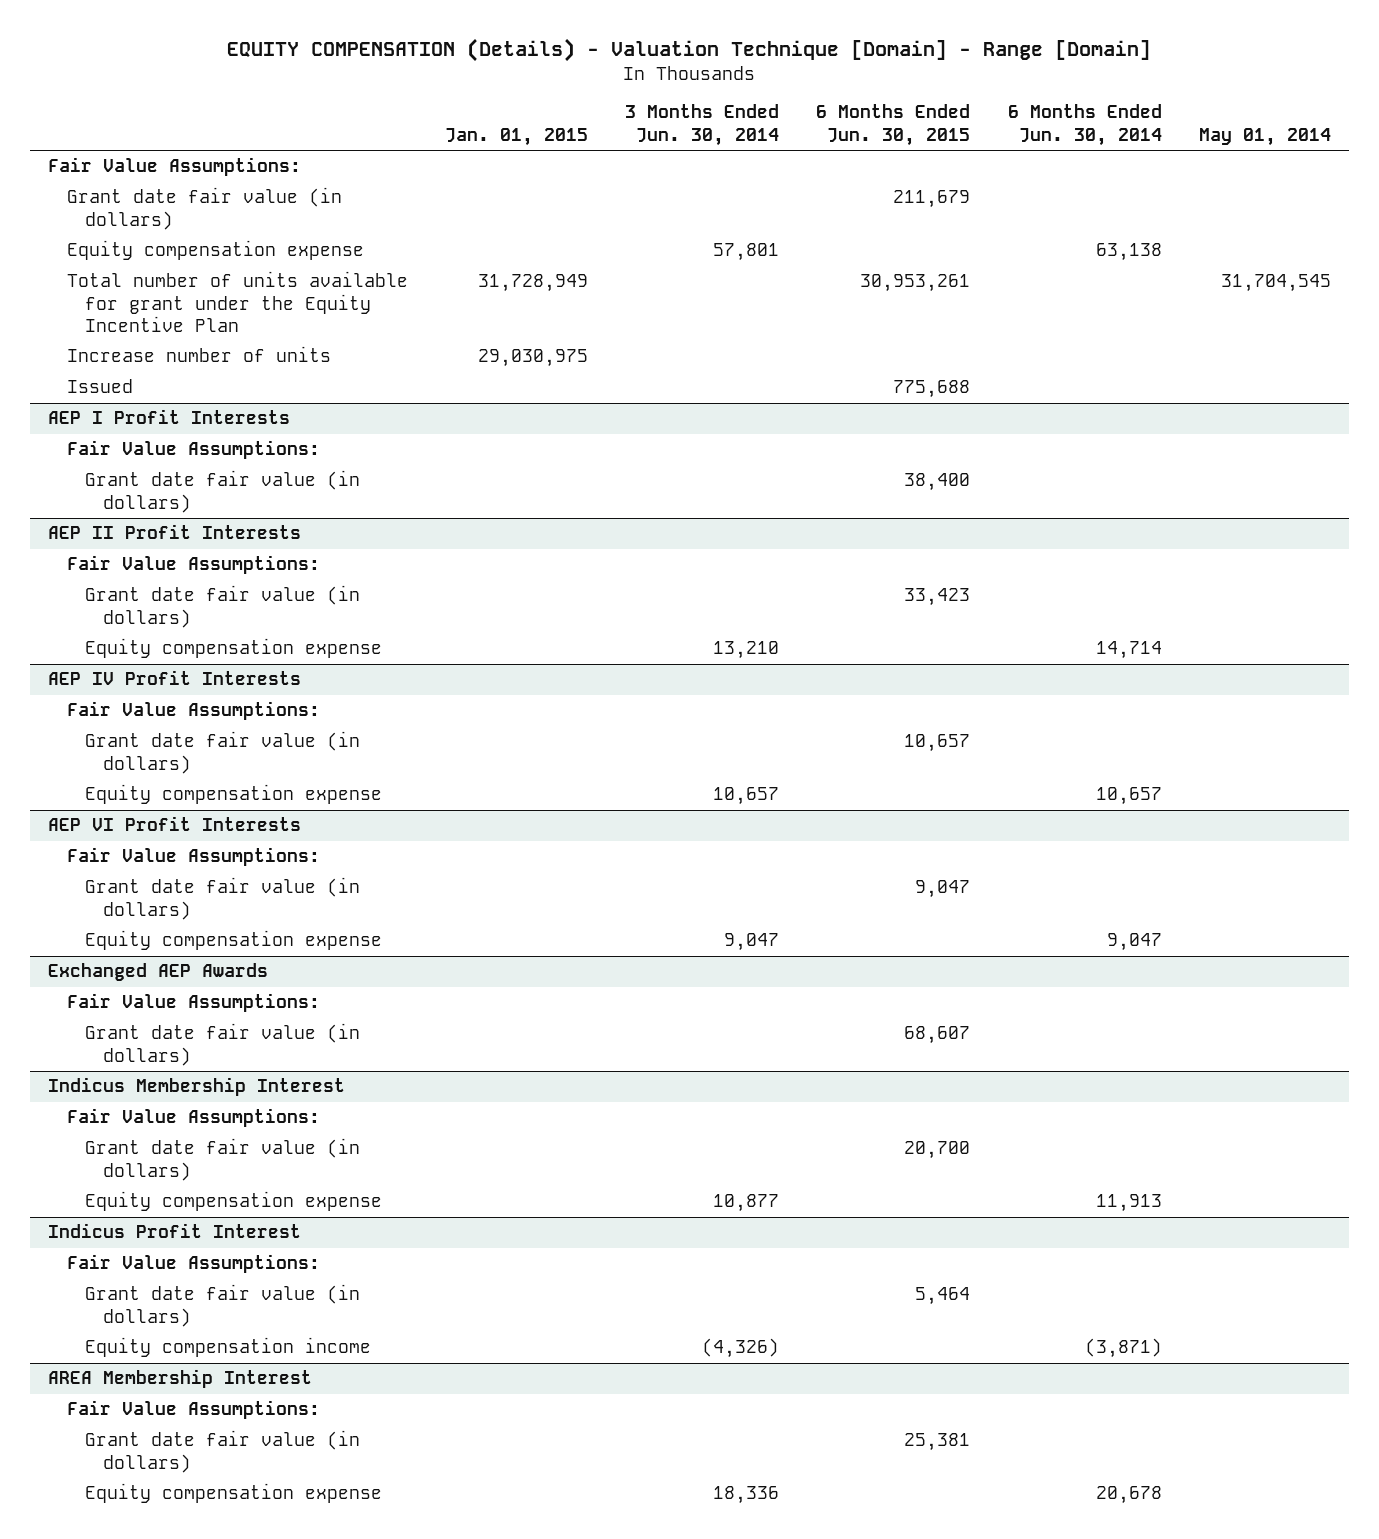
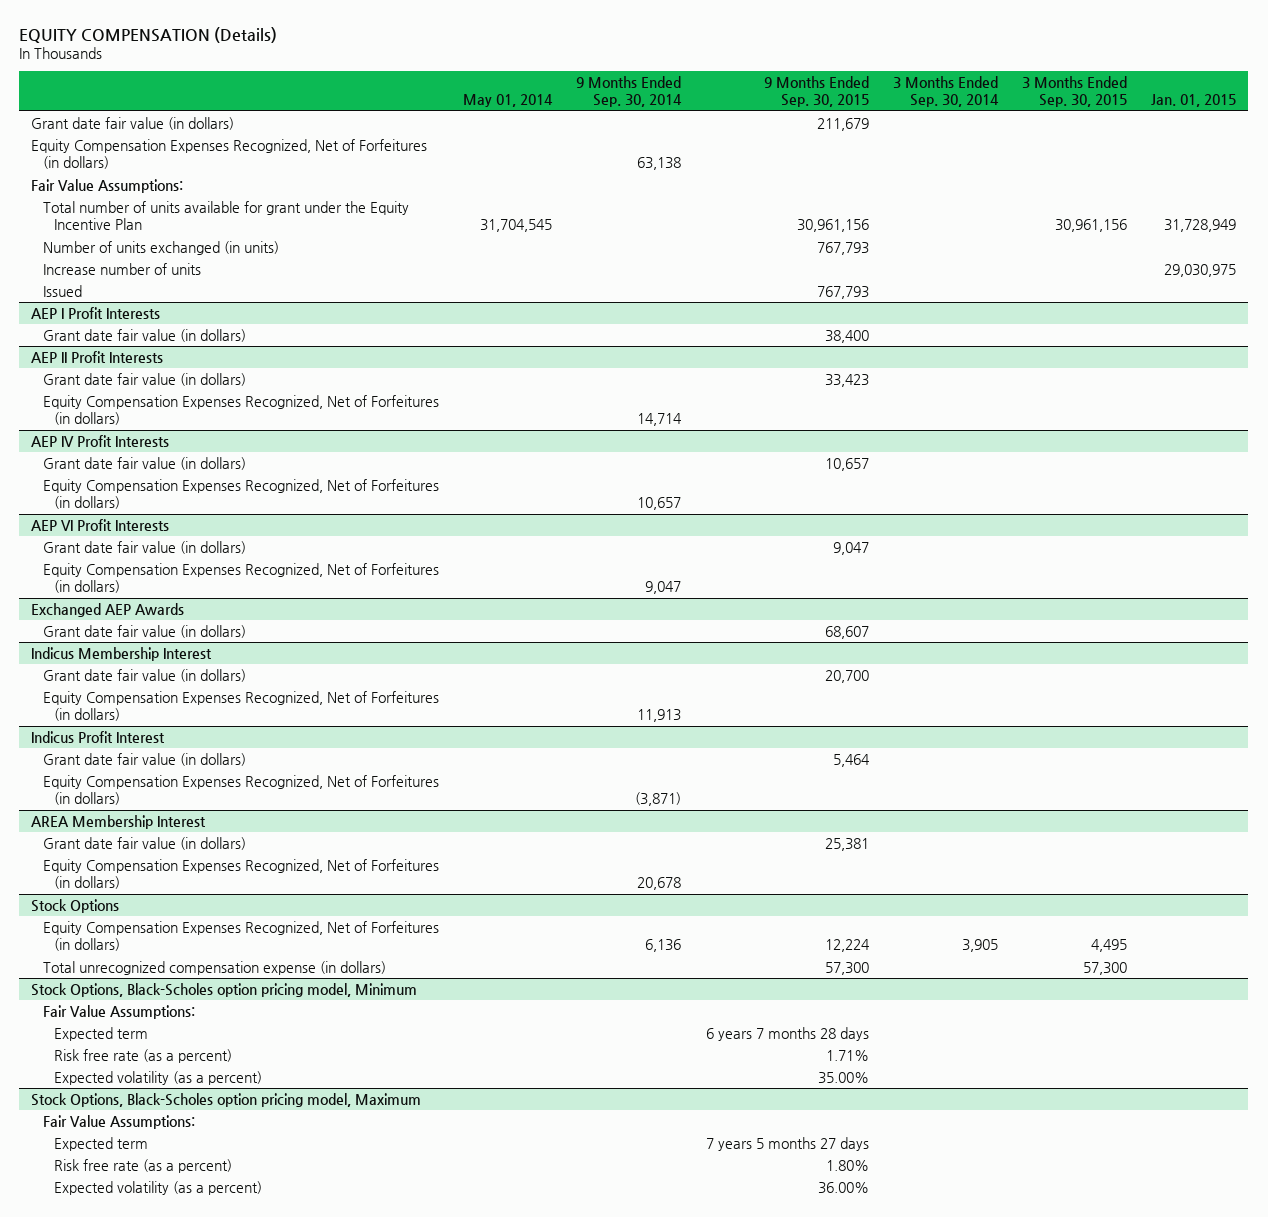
[227,38,1152,63] EQUITY COMPENSATION (Details) - Valuation Technique [Domain] - Range [Domain] -> [19,26,278,43] EQUITY COMPENSATION (Details)
[625,104,780,146] 3 Months Ended Jun. 30, 2014 -> none
[816,104,971,146] 6 Months Ended Jun. 30, 2015 -> none
[1007,104,1162,146] 6 Months Ended Jun. 30, 2014 -> none
none -> [576,75,683,108] 9 Months Ended Sep. 30, 2014
none -> [763,75,869,108] 9 Months Ended Sep. 30, 2015
none -> [892,75,999,108] 3 Months Ended Sep. 30, 2014
none -> [1022,75,1128,108] 3 Months Ended Sep. 30, 2015
[66,240,364,261] Equity compensation expense -> [31,138,428,170] Equity Compensation Expenses Recognized, Net of Forfeitures (in dollars)
[48,157,302,177] Fair Value Assumptions: -> [31,178,184,193] Fair Value Assumptions:
none -> [42,240,279,255] Number of units exchanged (in units)
[66,440,320,460] Fair Value Assumptions: -> none
[66,555,320,575] Fair Value Assumptions: -> none
[85,638,383,659] Equity compensation expense -> [42,394,439,426] Equity Compensation Expenses Recognized, Net of Forfeitures (in dollars)
[66,701,320,721] Fair Value Assumptions: -> none
[85,784,383,805] Equity compensation expense -> [42,478,439,510] Equity Compensation Expenses Recognized, Net of Forfeitures (in dollars)
[66,847,320,867] Fair Value Assumptions: -> none
[85,930,383,951] Equity compensation expense -> [42,562,439,594] Equity Compensation Expenses Recognized, Net of Forfeitures (in dollars)
[66,993,320,1013] Fair Value Assumptions: -> none
[66,1108,320,1128] Fair Value Assumptions: -> none
[85,1191,383,1212] Equity compensation expense -> [42,690,439,722] Equity Compensation Expenses Recognized, Net of Forfeitures (in dollars)
[66,1254,320,1274] Fair Value Assumptions: -> none
[85,1337,372,1358] Equity compensation income -> none
none -> [42,774,439,806] Equity Compensation Expenses Recognized, Net of Forfeitures (in dollars)
[66,1400,320,1420] Fair Value Assumptions: -> none
[85,1483,383,1504] Equity compensation expense -> [42,858,439,890] Equity Compensation Expenses Recognized, Net of Forfeitures (in dollars)
none -> [31,898,120,913] Stock Options
none -> [42,920,439,952] Equity Compensation Expenses Recognized, Net of Forfeitures (in dollars)
none -> [42,960,386,975] Total unrecognized compensation expense (in dollars)
none -> [31,982,418,997] Stock Options, Black-Scholes option pricing model, Minimum
none -> [42,1004,195,1019] Fair Value Assumptions:
none -> [54,1026,149,1041] Expected term
none -> [54,1048,233,1063] Risk free rate (as a percent)
none -> [54,1070,263,1085] Expected volatility (as a percent)
none -> [31,1092,422,1107] Stock Options, Black-Scholes option pricing model, Maximum
none -> [42,1114,195,1129] Fair Value Assumptions:
none -> [54,1136,149,1151] Expected term
none -> [54,1158,233,1173] Risk free rate (as a percent)
none -> [54,1180,263,1195] Expected volatility (as a percent)

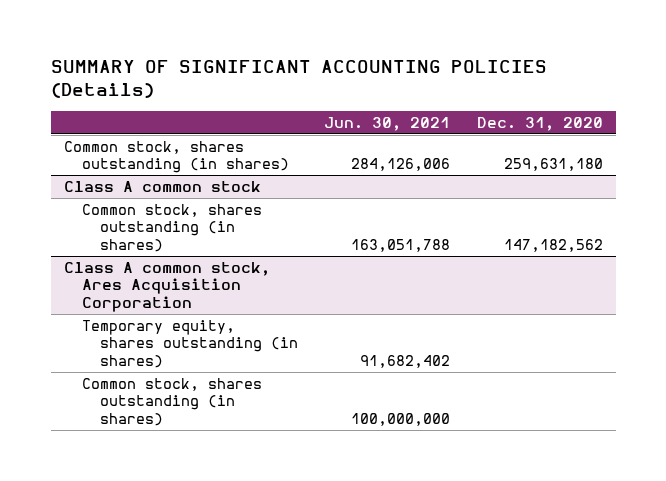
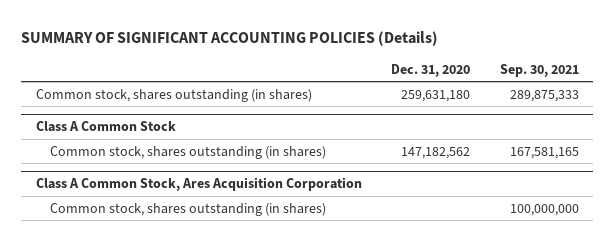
[324,117,451,132] Jun. 30, 2021 -> none
none -> [499,63,579,77] Sep. 30, 2021
[63,181,261,193] Class A common stock -> [35,121,176,133] Class A Common Stock
[81,320,299,368] Temporary equity, shares outstanding (in shares) -> none
[63,262,270,312] Class A common stock, Ares Acquisition Corporation -> [35,177,362,192] Class A Common Stock, Ares Acquisition Corporation

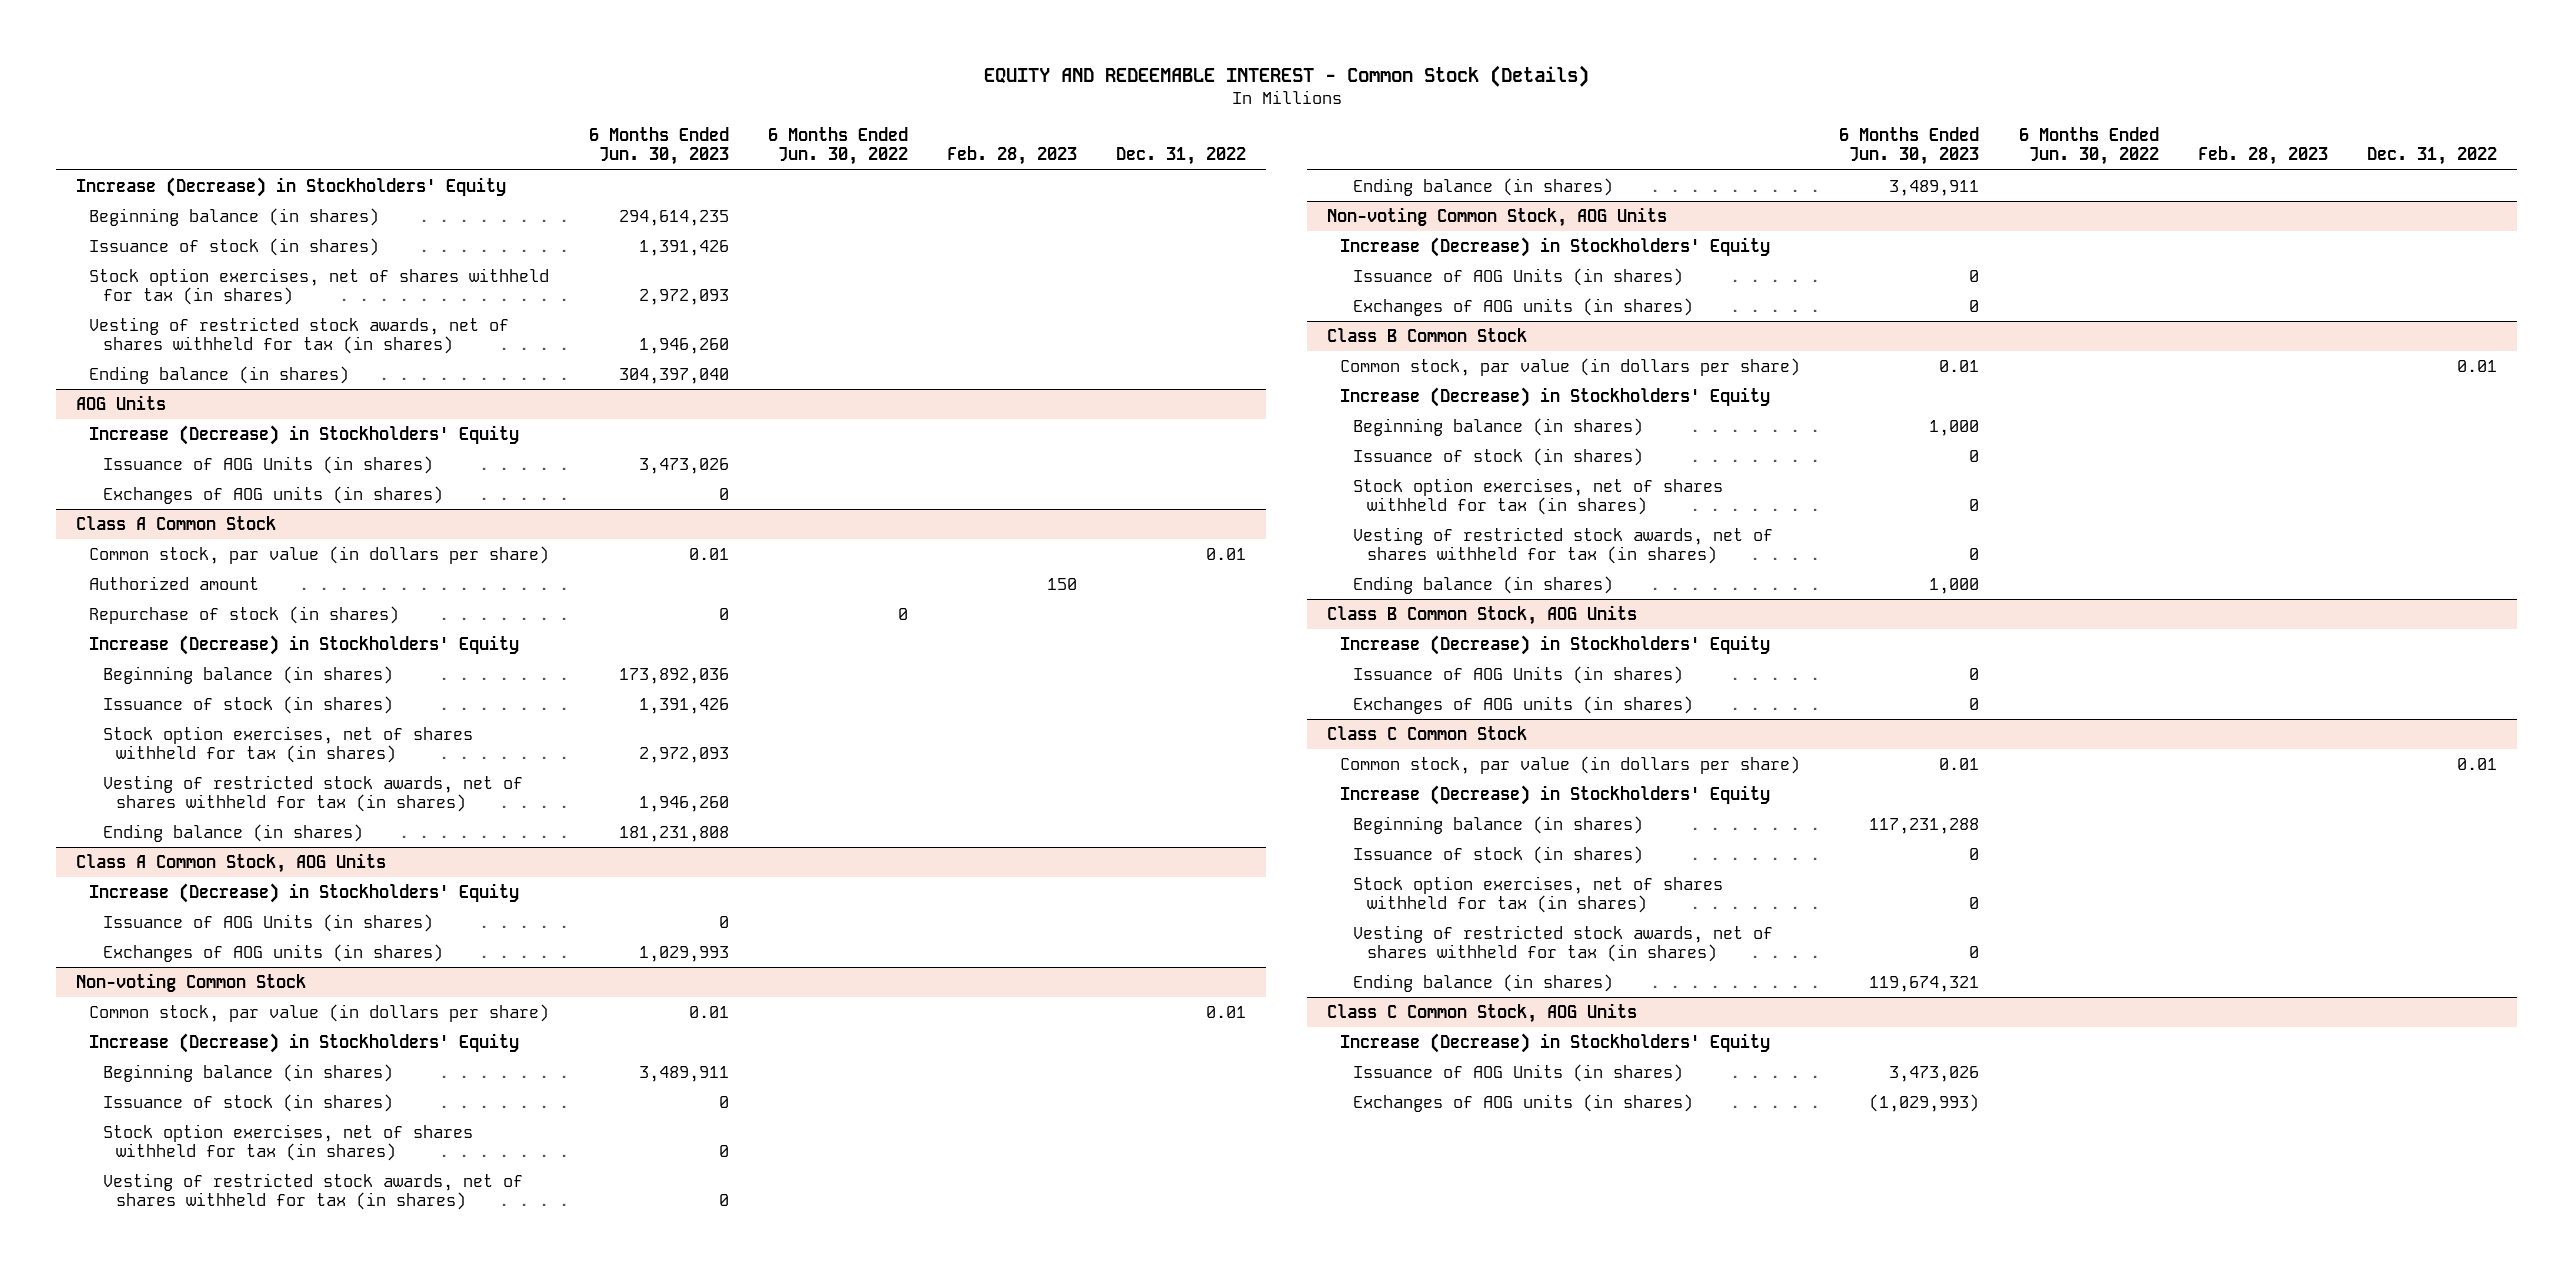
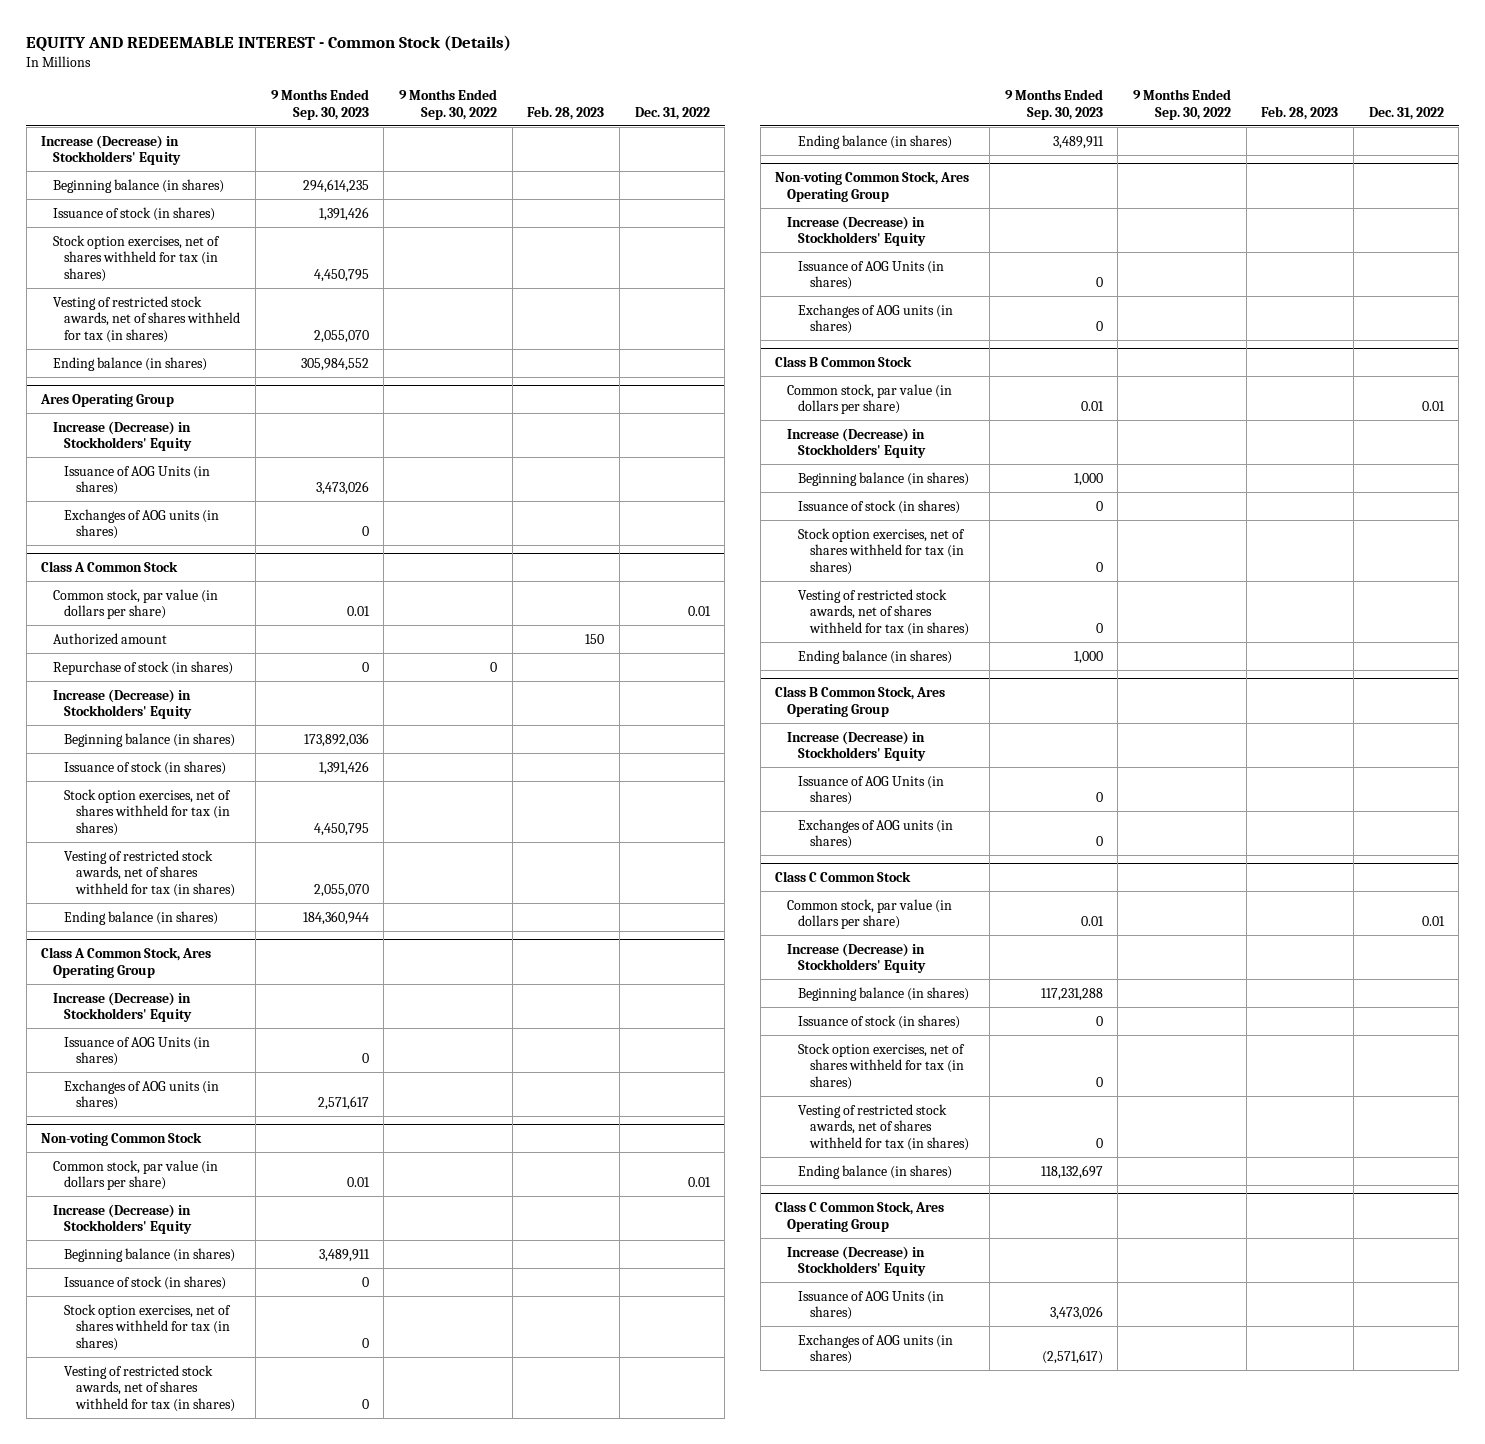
[588,127,729,166] 6 Months Ended Jun. 30, 2023 -> none
[767,127,908,166] 6 Months Ended Jun. 30, 2022 -> none
none -> [270,89,369,120] 9 Months Ended Sep. 30, 2023
none -> [399,89,498,120] 9 Months Ended Sep. 30, 2022
[75,394,166,410] AOG Units -> [40,393,175,407] Ares Operating Group
[75,852,386,873] Class A Common Stock, AOG Units -> none
[89,882,520,903] Increase (Decrease) in Stockholders' Equity -> none
[102,913,433,932] Issuance of AOG Units (in shares) -> none
[102,943,443,962] Exchanges of AOG units (in shares) -> none
none -> [41,946,212,978] Class A Common Stock, Ares Operating Group
none -> [52,991,193,1023] Increase (Decrease) in Stockholders' Equity
none -> [64,1036,211,1067] Issuance of AOG Units (in shares)
none -> [64,1079,220,1111] Exchanges of AOG units (in shares)
[1326,206,1667,227] Non-voting Common Stock, AOG Units -> none
[1339,236,1770,257] Increase (Decrease) in Stockholders' Equity -> none
[1353,267,1684,286] Issuance of AOG Units (in shares) -> none
[1353,297,1694,316] Exchanges of AOG units (in shares) -> none
none -> [775,170,970,202] Non-voting Common Stock, Ares Operating Group
none -> [786,215,927,247] Increase (Decrease) in Stockholders' Equity
none -> [798,260,945,291] Issuance of AOG Units (in shares)
none -> [798,303,954,335] Exchanges of AOG units (in shares)
[1326,604,1637,625] Class B Common Stock, AOG Units -> none
[1339,634,1770,655] Increase (Decrease) in Stockholders' Equity -> none
[1353,665,1684,684] Issuance of AOG Units (in shares) -> none
[1353,695,1694,714] Exchanges of AOG units (in shares) -> none
none -> [775,685,946,717] Class B Common Stock, Ares Operating Group
none -> [786,730,927,762] Increase (Decrease) in Stockholders' Equity
none -> [798,775,945,806] Issuance of AOG Units (in shares)
none -> [798,818,954,850] Exchanges of AOG units (in shares)
[1326,1002,1637,1023] Class C Common Stock, AOG Units -> none
[1339,1032,1770,1053] Increase (Decrease) in Stockholders' Equity -> none
[1353,1063,1684,1082] Issuance of AOG Units (in shares) -> none
[1353,1093,1694,1112] Exchanges of AOG units (in shares) -> none
none -> [775,1200,945,1232] Class C Common Stock, Ares Operating Group
none -> [786,1245,927,1277] Increase (Decrease) in Stockholders' Equity
none -> [798,1290,945,1321] Issuance of AOG Units (in shares)
none -> [798,1333,954,1365] Exchanges of AOG units (in shares)

